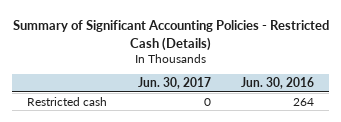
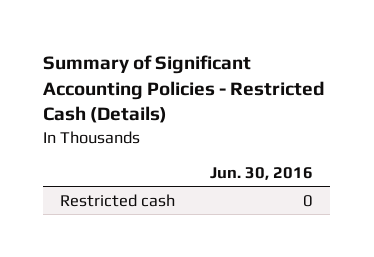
[137,77,211,90] Jun. 30, 2017 -> none
[293,97,315,106] 264 -> [303,194,314,207] 0

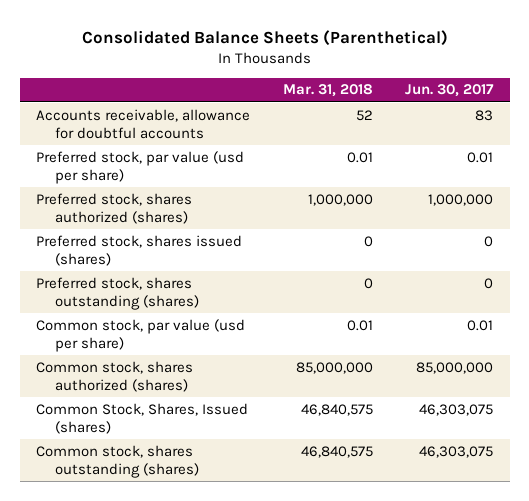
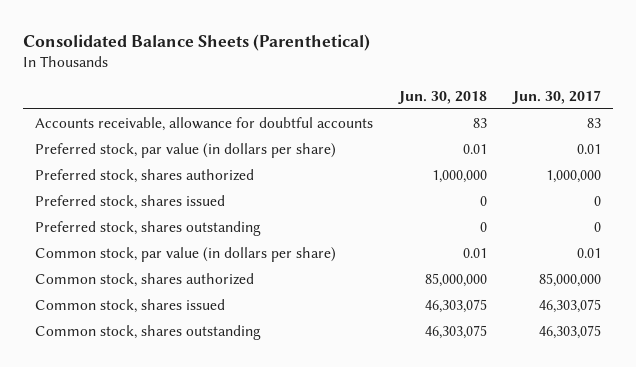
[282,84,373,98] Mar. 31, 2018 -> none
none -> [398,90,488,104] Jun. 30, 2018
[35,150,244,184] Preferred stock, par value (usd per share) -> [35,142,337,158] Preferred stock, par value (in dollars per share)
[35,192,192,224] Preferred stock, shares authorized (shares) -> [35,168,255,183] Preferred stock, shares authorized
[35,234,242,266] Preferred stock, shares issued (shares) -> [35,194,226,209] Preferred stock, shares issued
[35,276,199,310] Preferred stock, shares outstanding (shares) -> [35,220,262,236] Preferred stock, shares outstanding
[35,318,245,352] Common stock, par value (usd per share) -> [35,246,337,262] Common stock, par value (in dollars per share)
[35,360,193,392] Common stock, shares authorized (shares) -> [35,272,255,287] Common stock, shares authorized
[35,402,248,434] Common Stock, Shares, Issued (shares) -> [35,298,226,313] Common stock, shares issued
[35,444,199,478] Common stock, shares outstanding (shares) -> [35,324,262,340] Common stock, shares outstanding

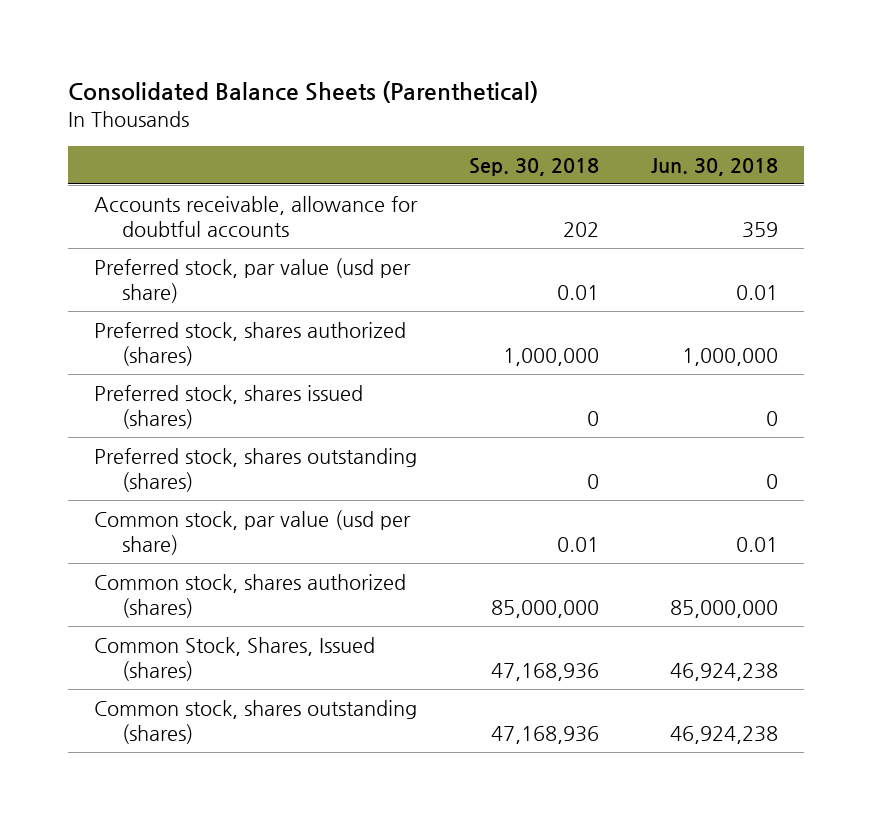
[511,89,601,104] Jun. 30, 2017 -> none
none -> [469,157,600,176] Sep. 30, 2018
[473,117,488,128] 83 -> [741,222,778,239] 359
[35,142,337,158] Preferred stock, par value (in dollars per share) -> [94,257,412,304] Preferred stock, par value (usd per share)
[35,168,255,183] Preferred stock, shares authorized -> [94,321,407,367] Preferred stock, shares authorized (shares)
[35,194,226,209] Preferred stock, shares issued -> [94,384,364,430] Preferred stock, shares issued (shares)
[35,220,262,236] Preferred stock, shares outstanding -> [94,447,418,493] Preferred stock, shares outstanding (shares)
[35,246,337,262] Common stock, par value (in dollars per share) -> [94,509,412,556] Common stock, par value (usd per share)
[35,272,255,287] Common stock, shares authorized -> [94,573,407,619] Common stock, shares authorized (shares)
[35,298,226,313] Common stock, shares issued -> [94,636,376,682] Common Stock, Shares, Issued (shares)
[425,298,488,313] 46,303,075 -> [669,663,778,682] 46,924,238
[35,324,262,340] Common stock, shares outstanding -> [94,699,418,745] Common stock, shares outstanding (shares)
[425,324,488,339] 46,303,075 -> [669,726,778,745] 46,924,238

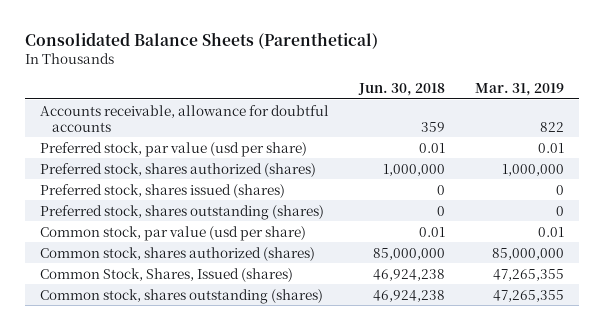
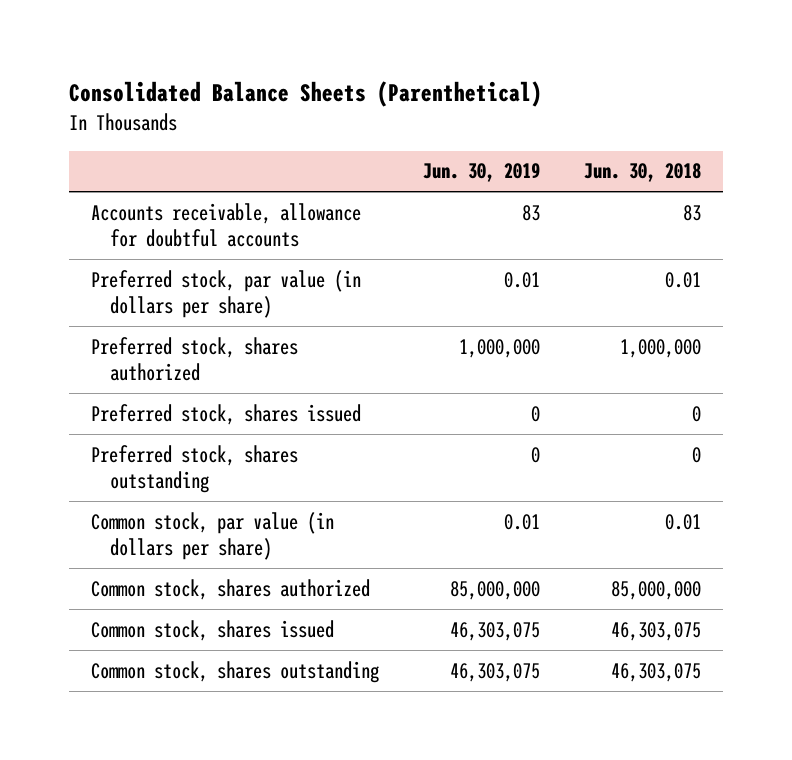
[475,83,565,97] Mar. 31, 2019 -> none
none -> [423,163,541,183] Jun. 30, 2019
[421,121,446,132] 359 -> [683,204,702,221] 83
[39,141,307,157] Preferred stock, par value (usd per share) -> [90,269,361,319] Preferred stock, par value (in dollars per share)
[39,162,316,177] Preferred stock, shares authorized (shares) -> [90,336,298,382] Preferred stock, shares authorized
[39,183,285,198] Preferred stock, shares issued (shares) -> [90,403,361,425] Preferred stock, shares issued
[39,204,324,220] Preferred stock, shares outstanding (shares) -> [90,444,298,494] Preferred stock, shares outstanding
[39,225,306,241] Common stock, par value (usd per share) -> [90,511,334,561] Common stock, par value (in dollars per share)
[39,246,315,261] Common stock, shares authorized (shares) -> [90,578,370,600] Common stock, shares authorized
[39,267,293,282] Common Stock, Shares, Issued (shares) -> [90,619,334,641] Common stock, shares issued
[373,268,446,281] 46,924,238 -> [611,621,702,641] 46,303,075
[39,288,323,304] Common stock, shares outstanding (shares) -> [90,660,379,683] Common stock, shares outstanding
[373,289,446,302] 46,924,238 -> [611,662,702,682] 46,303,075

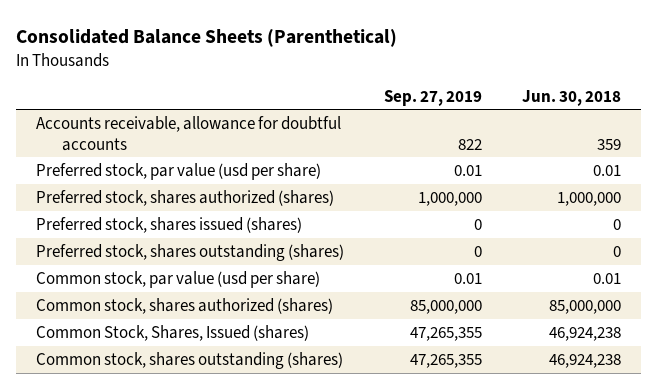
[423,163,541,183] Jun. 30, 2019 -> none
none -> [384,89,483,106] Sep. 27, 2019
[683,204,702,221] 83 -> [597,138,622,150] 359
[90,269,361,319] Preferred stock, par value (in dollars per share) -> [36,162,322,180] Preferred stock, par value (usd per share)
[90,336,298,382] Preferred stock, shares authorized -> [36,189,335,206] Preferred stock, shares authorized (shares)
[90,403,361,425] Preferred stock, shares issued -> [36,216,303,233] Preferred stock, shares issued (shares)
[90,444,298,494] Preferred stock, shares outstanding -> [36,243,345,261] Preferred stock, shares outstanding (shares)
[90,511,334,561] Common stock, par value (in dollars per share) -> [36,270,321,288] Common stock, par value (usd per share)
[90,578,370,600] Common stock, shares authorized -> [36,297,334,314] Common stock, shares authorized (shares)
[90,619,334,641] Common stock, shares issued -> [36,324,310,341] Common Stock, Shares, Issued (shares)
[611,621,702,641] 46,303,075 -> [549,326,622,341] 46,924,238
[90,660,379,683] Common stock, shares outstanding -> [36,351,344,369] Common stock, shares outstanding (shares)
[611,662,702,682] 46,303,075 -> [549,353,622,368] 46,924,238

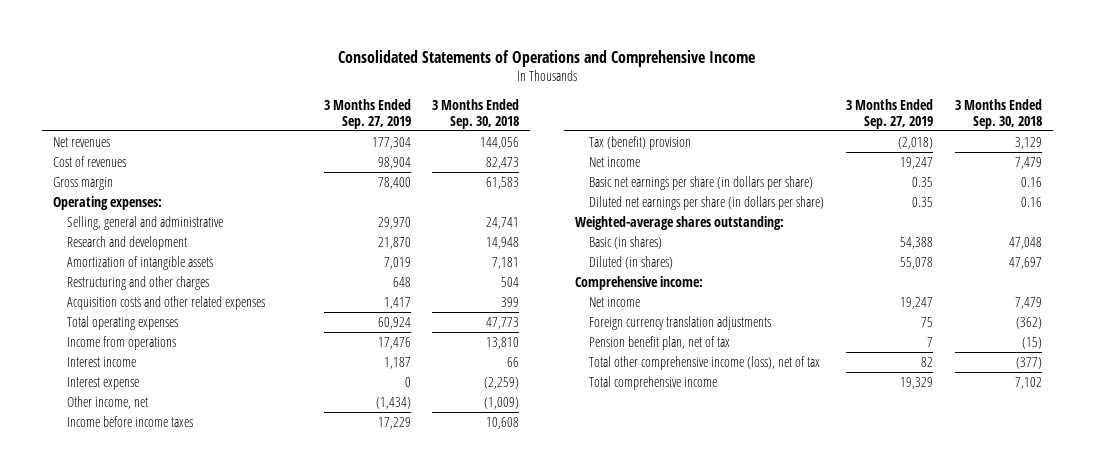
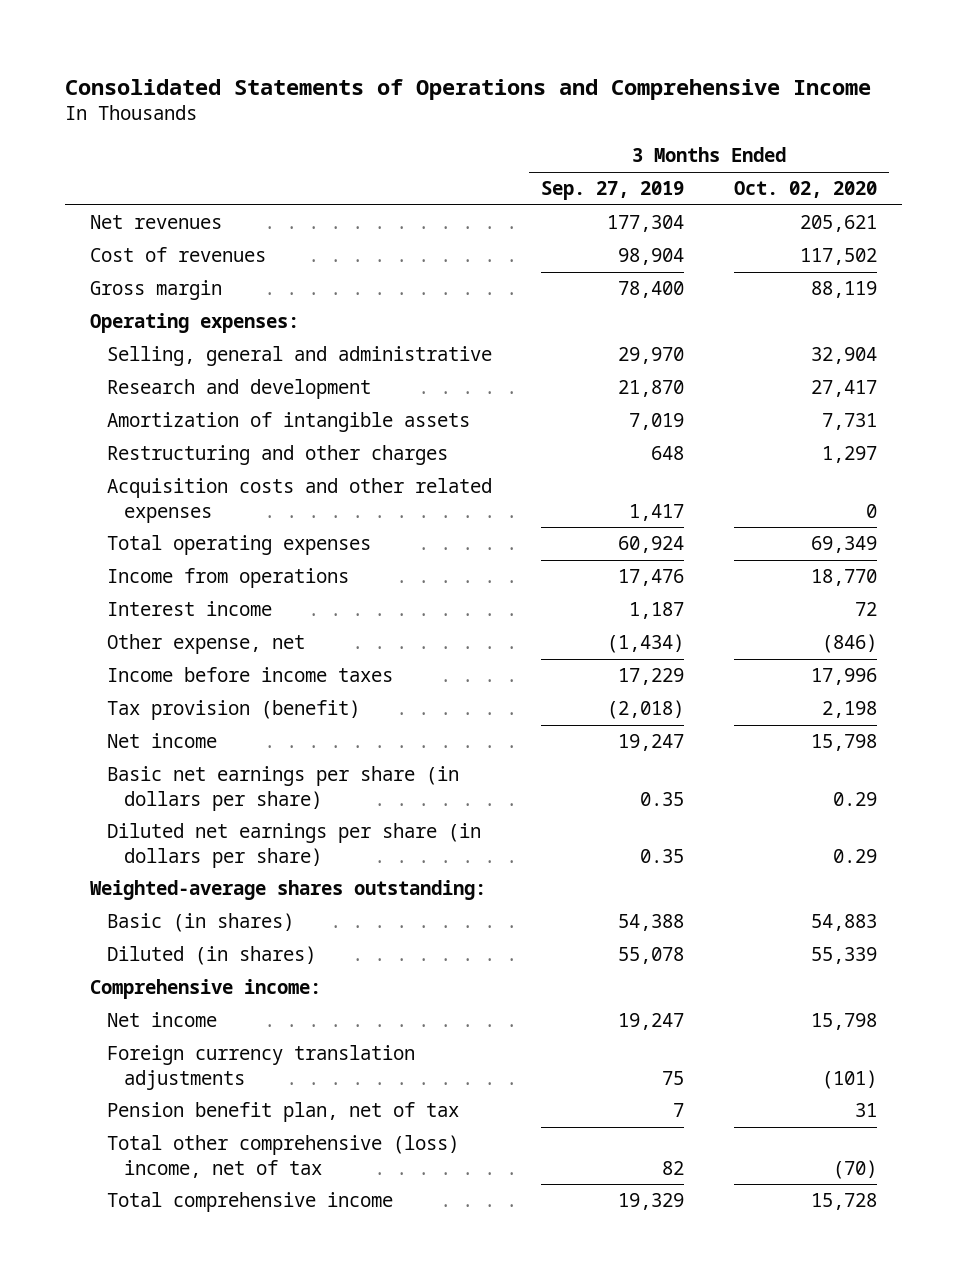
[432,98,520,129] 3 Months Ended Sep. 30, 2018 -> none
none -> [733,181,877,199] Oct. 02, 2020
[66,376,139,390] Interest expense -> none
[66,395,148,409] Other income, net -> [106,634,305,655] Other expense, net
[588,135,691,150] Tax (benefit) provision -> [106,700,360,721] Tax provision (benefit)
[588,355,820,370] Total other comprehensive income (loss), net of tax -> [106,1135,459,1178] Total other comprehensive (loss) income, net of tax

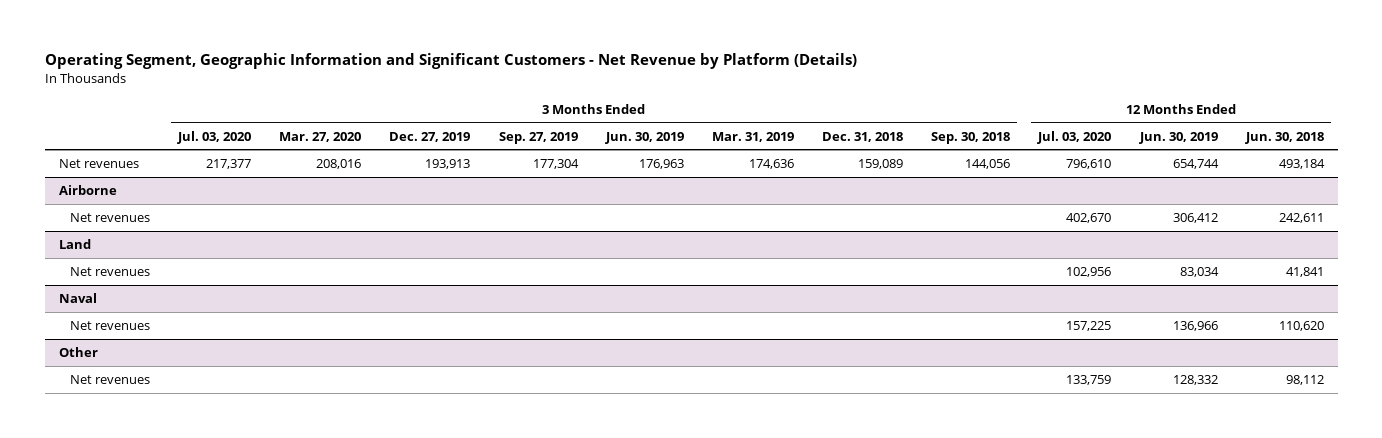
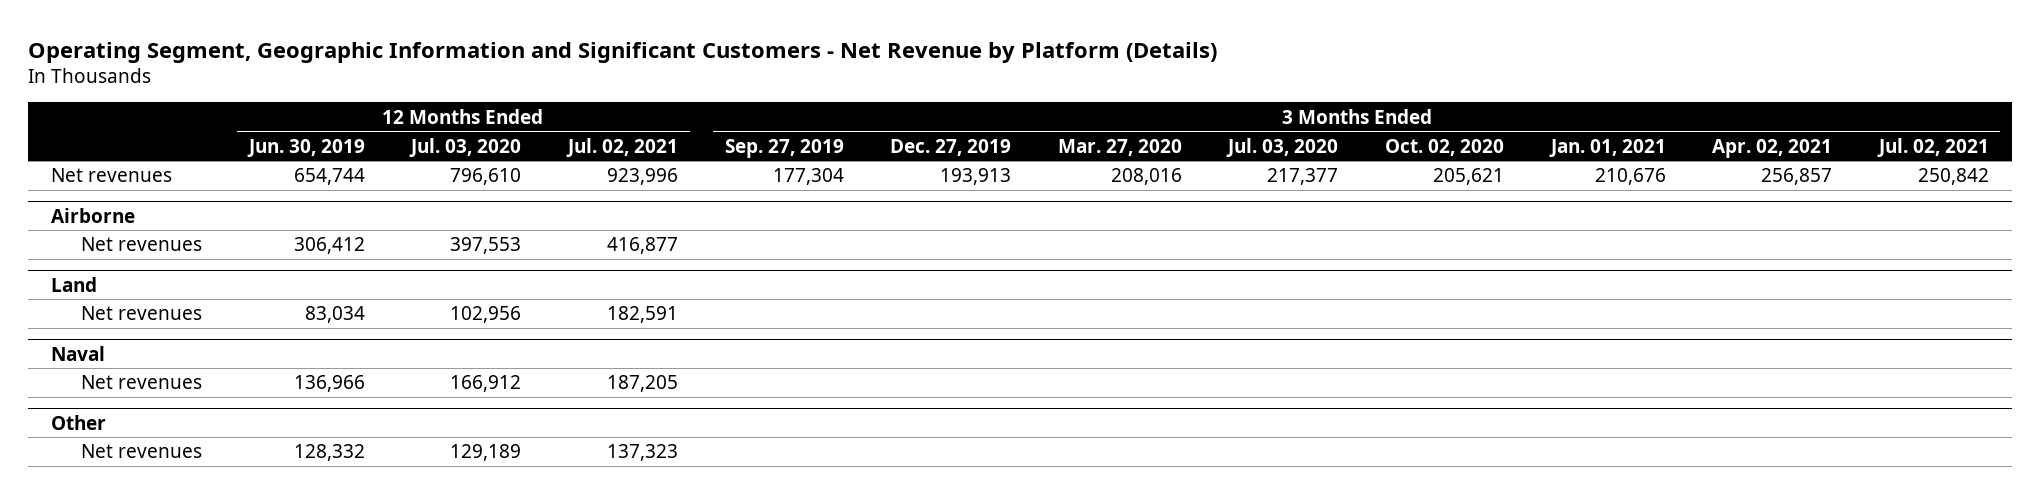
[604,131,684,144] Jun. 30, 2019 -> none
[711,131,794,142] Mar. 31, 2019 -> none
[822,131,904,142] Dec. 31, 2018 -> none
[931,131,1011,144] Sep. 30, 2018 -> none
[1244,131,1324,144] Jun. 30, 2018 -> none
none -> [566,137,679,157] Jul. 02, 2021
none -> [1384,138,1504,156] Oct. 02, 2020
none -> [1548,138,1666,157] Jan. 01, 2021
none -> [1712,138,1833,158] Apr. 02, 2021
none -> [1876,137,1989,157] Jul. 02, 2021
[1066,212,1112,223] 402,670 -> [450,237,522,255] 397,553
[1066,320,1112,331] 157,225 -> [450,375,522,393] 166,912
[1066,374,1112,385] 133,759 -> [450,444,522,462] 129,189

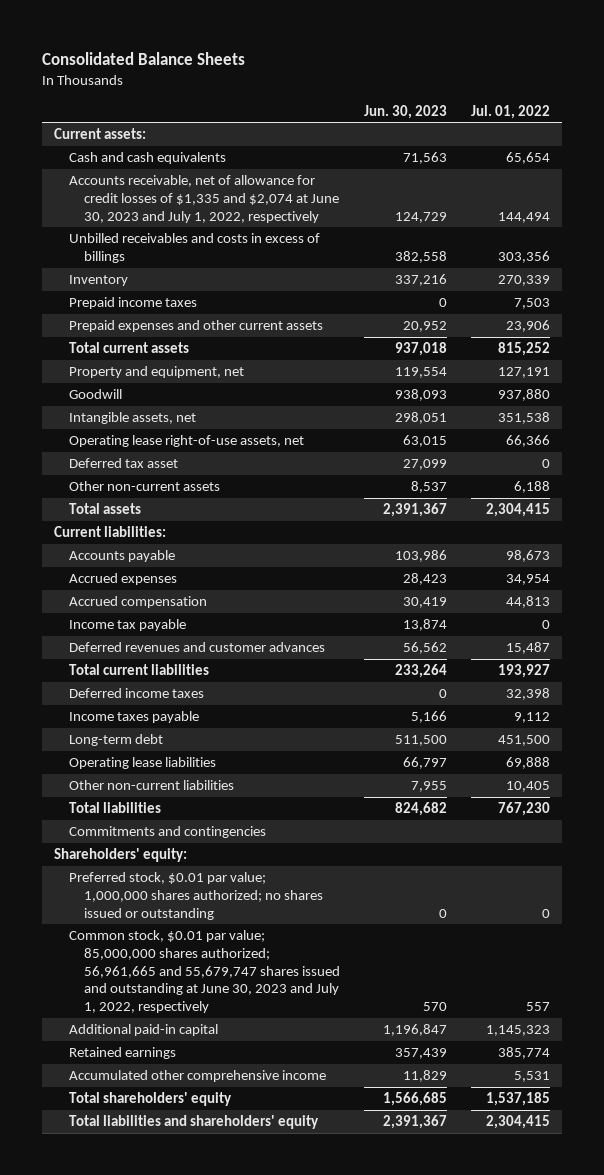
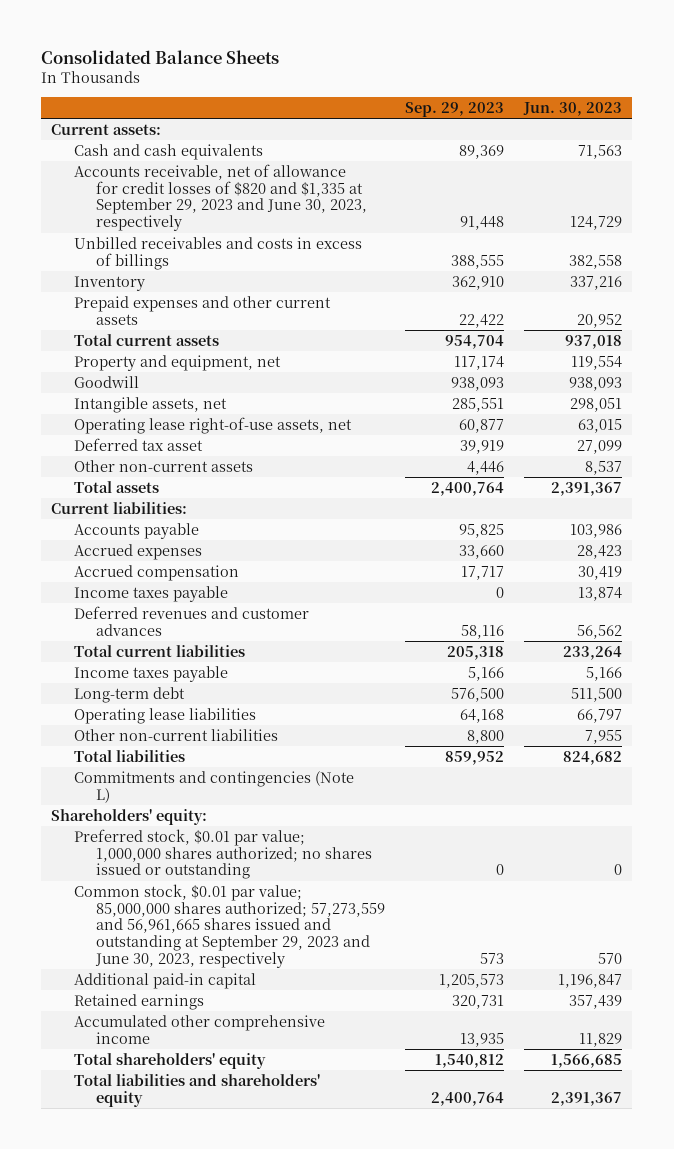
[470,104,550,119] Jul. 01, 2022 -> none
none -> [405,101,505,117] Sep. 29, 2023
[68,175,339,223] Accounts receivable, net of allowance for credit losses of $1,335 and $2,074 at June 30, 2023 and July 1, 2022, respectively -> [73,163,368,232] Accounts receivable, net of allowance for credit losses of $820 and $1,335 at September 29, 2023 and June 30, 2023, respectively
[68,297,197,310] Prepaid income taxes -> none
[68,619,186,632] Income tax payable -> [73,585,228,602] Income taxes payable
[68,688,204,699] Deferred income taxes -> none
[68,826,266,839] Commitments and contingencies -> [73,770,354,803] Commitments and contingencies (Note L)
[68,930,340,1014] Common stock, $0.01 par value; 85,000,000 shares authorized; 56,961,665 and 55,679,747 shares issued and outstanding at June 30, 2023 and July 1, 2022, respectively -> [73,883,386,969] Common stock, $0.01 par value; 85,000,000 shares authorized; 57,273,559 and 56,961,665 shares issued and outstanding at September 29, 2023 and June 30, 2023, respectively

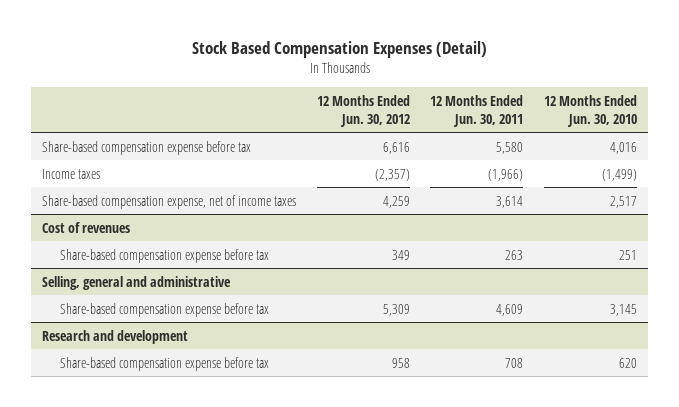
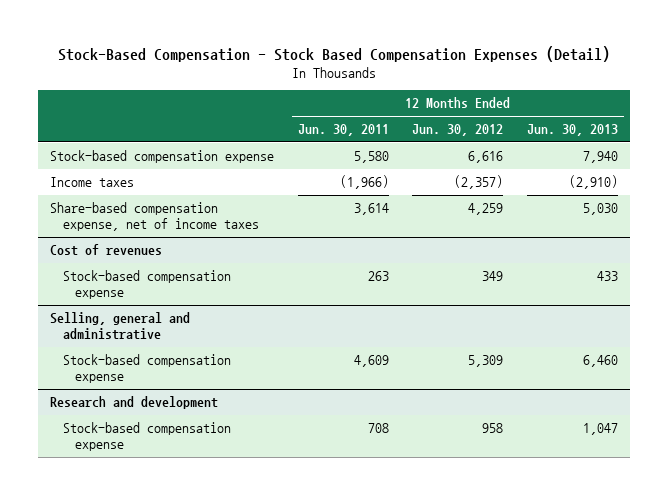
[191,40,487,58] Stock Based Compensation Expenses (Detail) -> [57,45,610,62] Stock-Based Compensation - Stock Based Compensation Expenses (Detail)
[544,94,638,127] 12 Months Ended Jun. 30, 2010 -> none
none -> [526,124,618,137] Jun. 30, 2013
[41,140,251,155] Share-based compensation expense before tax -> [50,150,275,164] Stock-based compensation expense
[60,248,270,263] Share-based compensation expense before tax -> [62,270,231,300] Stock-based compensation expense
[60,302,270,317] Share-based compensation expense before tax -> [62,354,231,384] Stock-based compensation expense
[60,356,270,371] Share-based compensation expense before tax -> [62,422,231,452] Stock-based compensation expense

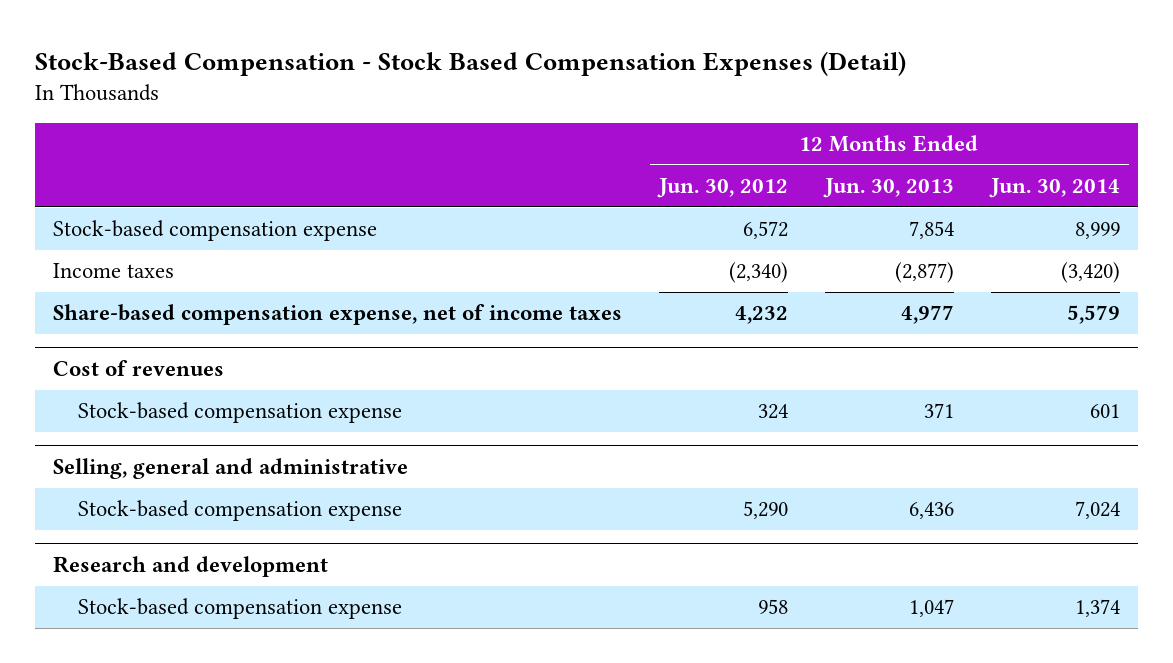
[297,124,389,137] Jun. 30, 2011 -> none
none -> [988,178,1120,199] Jun. 30, 2014
[468,151,504,164] 6,616 -> [743,221,789,240] 6,572
[582,151,618,164] 7,940 -> [908,221,954,240] 7,854
[454,175,504,190] (2,357) -> [729,262,789,284] (2,340)
[568,175,618,190] (2,910) -> [894,262,954,284] (2,877)
[468,203,504,216] 4,259 -> [735,306,789,325] 4,232
[582,203,618,216] 5,030 -> [900,305,954,325] 4,977
[482,271,504,282] 349 -> [758,404,789,420] 324
[596,271,618,282] 433 -> [923,403,954,419] 371
[468,355,504,368] 5,309 -> [743,501,789,520] 5,290
[582,355,618,368] 6,460 -> [908,502,954,520] 6,436

